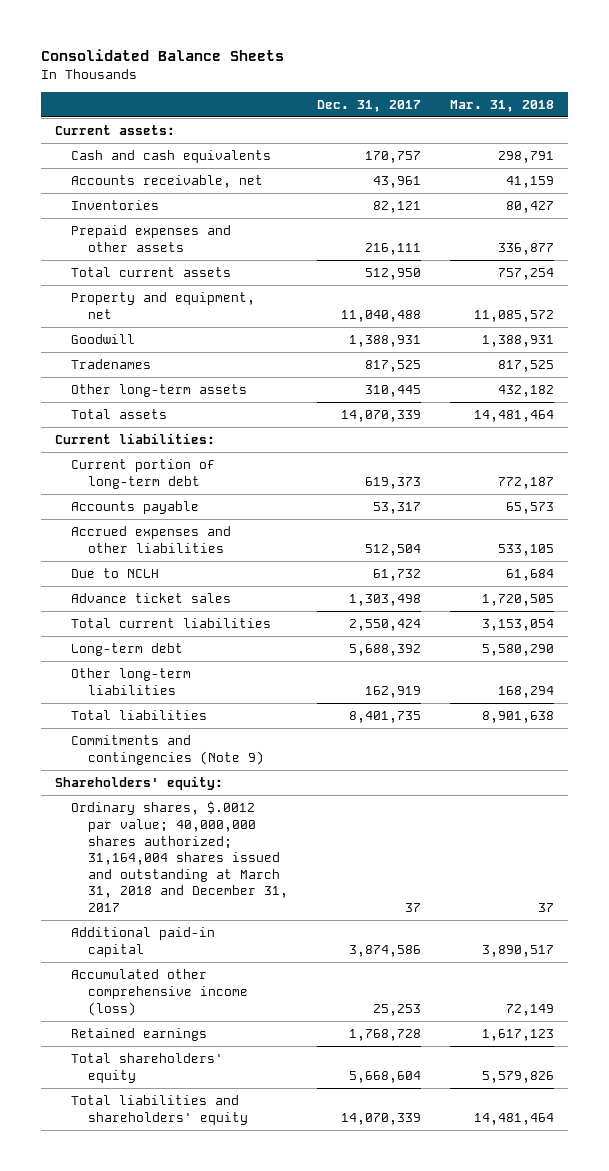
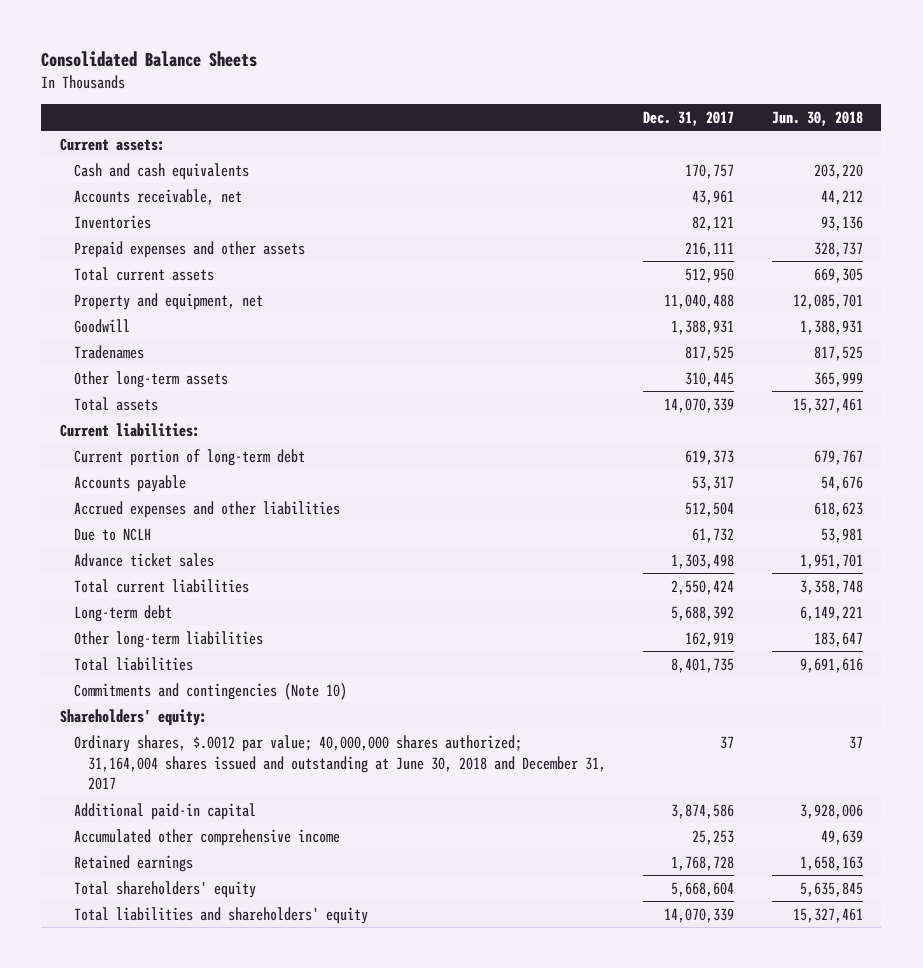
[449,99,554,112] Mar. 31, 2018 -> none
none -> [771,110,863,126] Jun. 30, 2018
[71,735,264,765] Commitments and contingencies (Note 9) -> [74,682,348,700] Commitments and contingencies (Note 10)
[71,801,288,913] Ordinary shares, $.0012 par value; 40,000,000 shares authorized; 31,164,004 shares issued and outstanding at March 31, 2018 and December 31, 2017 -> [74,734,607,791] Ordinary shares, $.0012 par value; 40,000,000 shares authorized; 31,164,004 shares issued and outstanding at June 30, 2018 and December 31, 2017
[71,969,248,1016] Accumulated other comprehensive income (loss) -> [74,828,341,846] Accumulated other comprehensive income

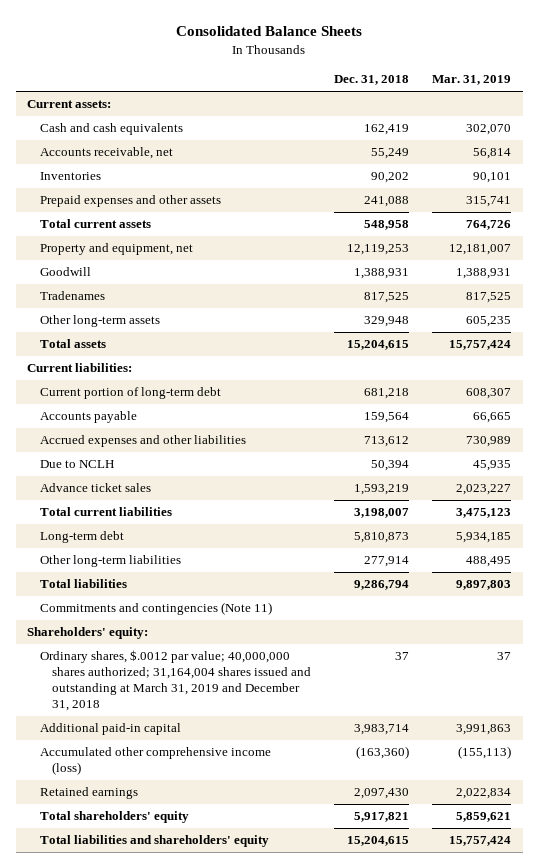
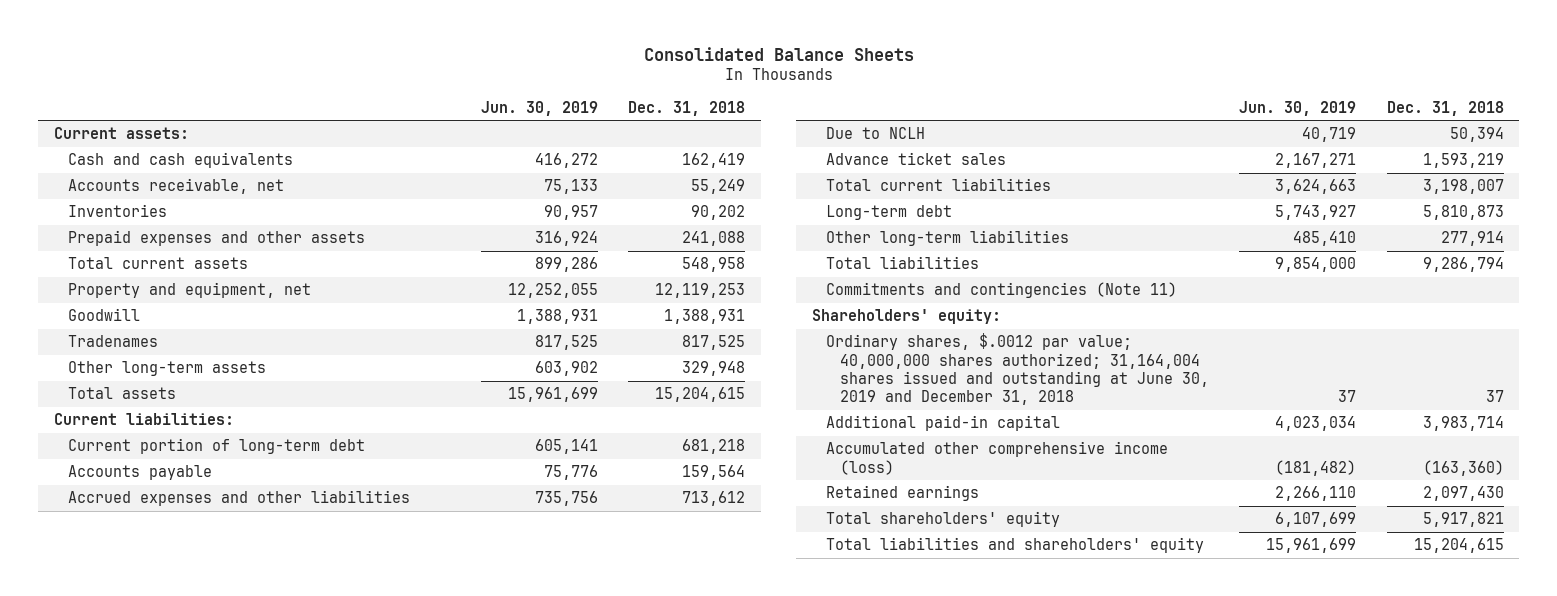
[432,75,512,86] Mar. 31, 2019 -> none
none -> [480,100,598,116] Jun. 30, 2019
[39,650,312,712] Ordinary shares, $.0012 par value; 40,000,000 shares authorized; 31,164,004 shares issued and outstanding at March 31, 2019 and December 31, 2018 -> [825,333,1209,406] Ordinary shares, $.0012 par value; 40,000,000 shares authorized; 31,164,004 shares issued and outstanding at June 30, 2019 and December 31, 2018

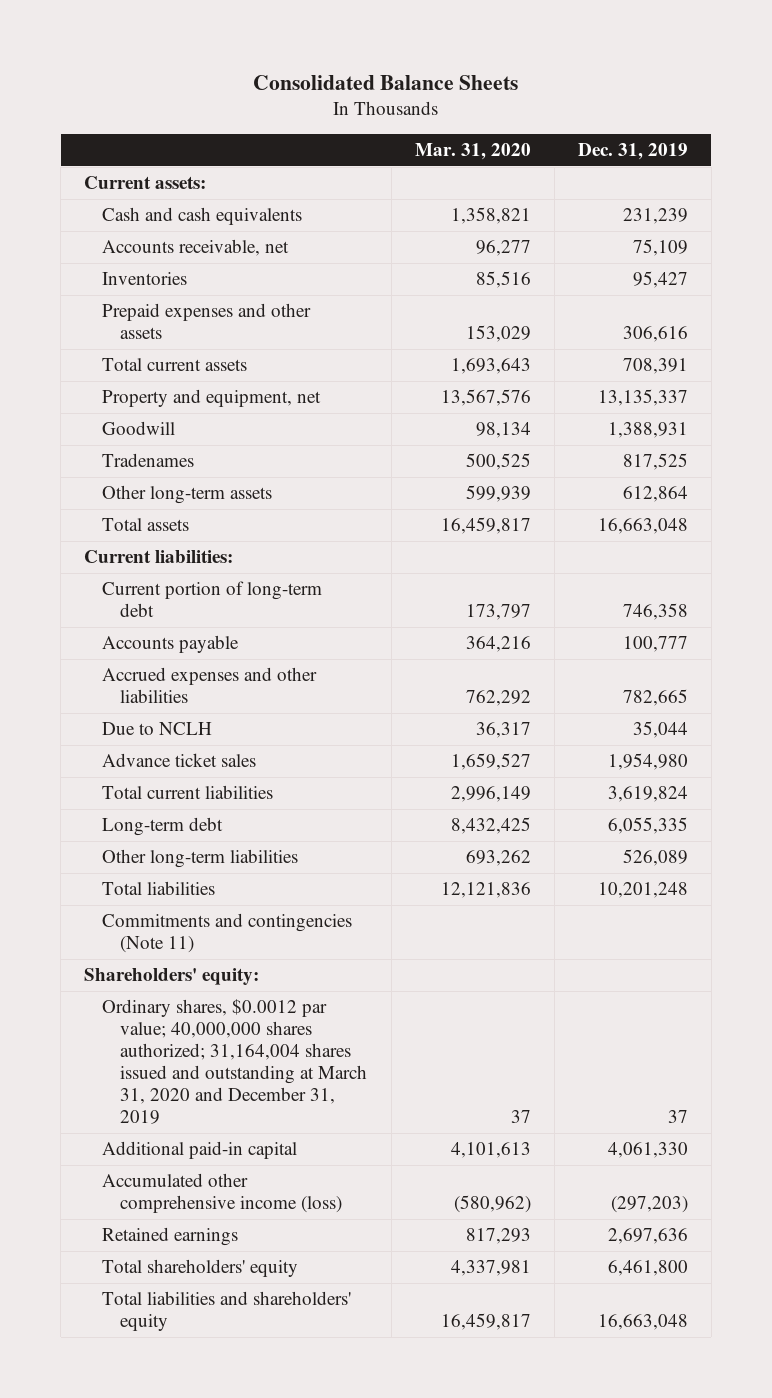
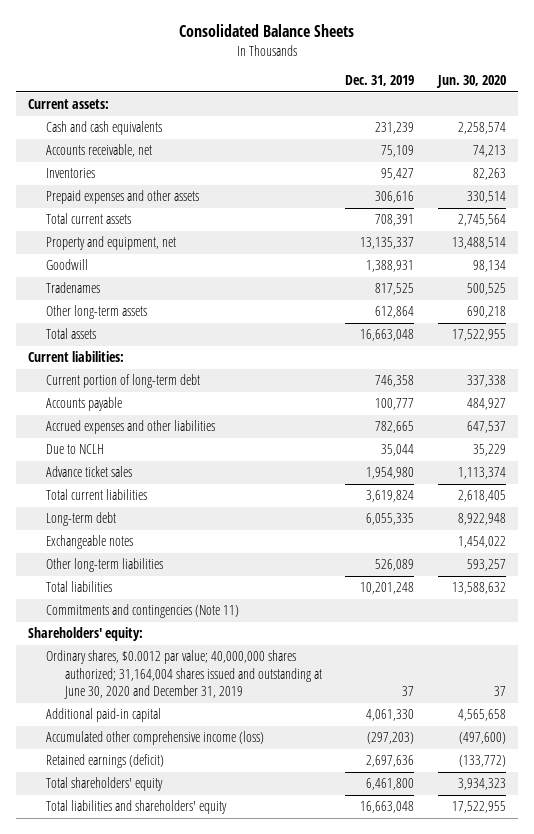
[414,142,531,160] Mar. 31, 2020 -> none
none -> [435,75,506,89] Jun. 30, 2020
none -> [46,535,134,550] Exchangeable notes
[102,999,368,1125] Ordinary shares, $0.0012 par value; 40,000,000 shares authorized; 31,164,004 shares issued and outstanding at March 31, 2020 and December 31, 2019 -> [46,650,322,700] Ordinary shares, $0.0012 par value; 40,000,000 shares authorized; 31,164,004 shares issued and outstanding at June 30, 2020 and December 31, 2019
[102,1227,239,1247] Retained earnings -> [46,754,165,769] Retained earnings (deficit)

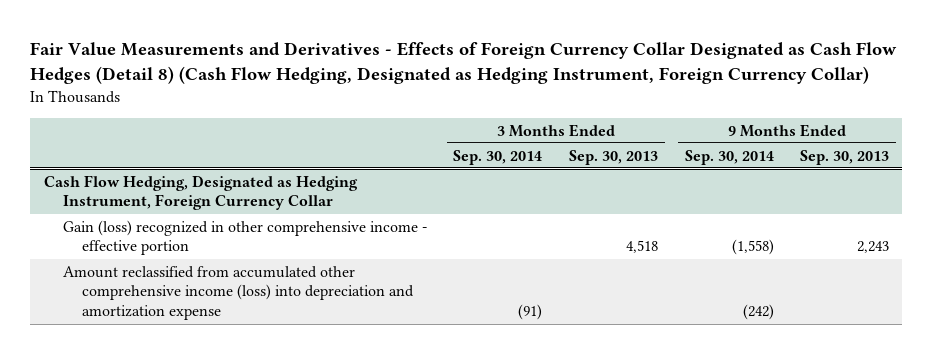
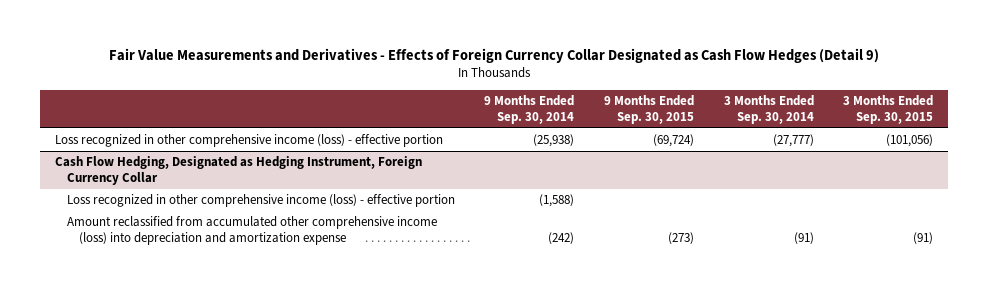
[30,42,898,85] Fair Value Measurements and Derivatives - Effects of Foreign Currency Collar Designated as Cash Flow Hedges (Detail 8) (Cash Flow Hedging, Designated as Hedging Instrument, Foreign Currency Collar) -> [109,47,880,63] Fair Value Measurements and Derivatives - Effects of Foreign Currency Collar Designated as Cash Flow Hedges (Detail 9)
[568,149,658,165] Sep. 30, 2013 -> none
[800,149,890,165] Sep. 30, 2013 -> none
none -> [603,95,694,125] 9 Months Ended Sep. 30, 2015
none -> [843,95,934,125] 3 Months Ended Sep. 30, 2015
none -> [54,133,443,147] Loss recognized in other comprehensive income (loss) - effective portion
[62,219,427,256] Gain (loss) recognized in other comprehensive income - effective portion -> [66,193,455,207] Loss recognized in other comprehensive income (loss) - effective portion
[731,239,774,256] (1,558) -> [539,193,575,207] (1,588)

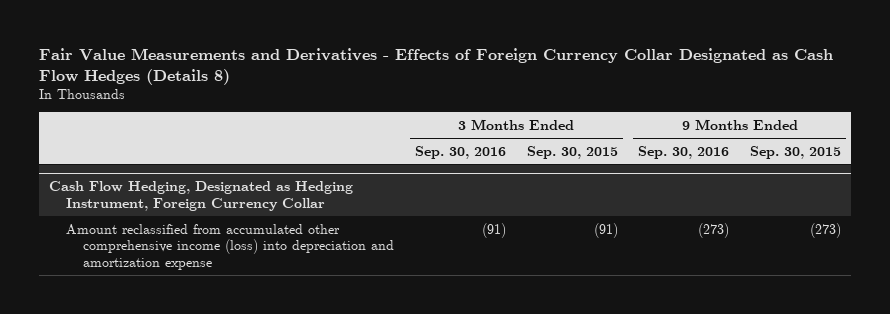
[109,47,880,63] Fair Value Measurements and Derivatives - Effects of Foreign Currency Collar Designated as Cash Flow Hedges (Detail 9) -> [38,47,833,85] Fair Value Measurements and Derivatives - Effects of Foreign Currency Collar Designated as Cash Flow Hedges (Details 8)
[484,95,575,125] 9 Months Ended Sep. 30, 2014 -> none
[723,95,814,125] 3 Months Ended Sep. 30, 2014 -> none
none -> [414,145,506,159] Sep. 30, 2016
none -> [638,145,730,159] Sep. 30, 2016
[54,133,443,147] Loss recognized in other comprehensive income (loss) - effective portion -> none
[66,193,455,207] Loss recognized in other comprehensive income (loss) - effective portion -> none

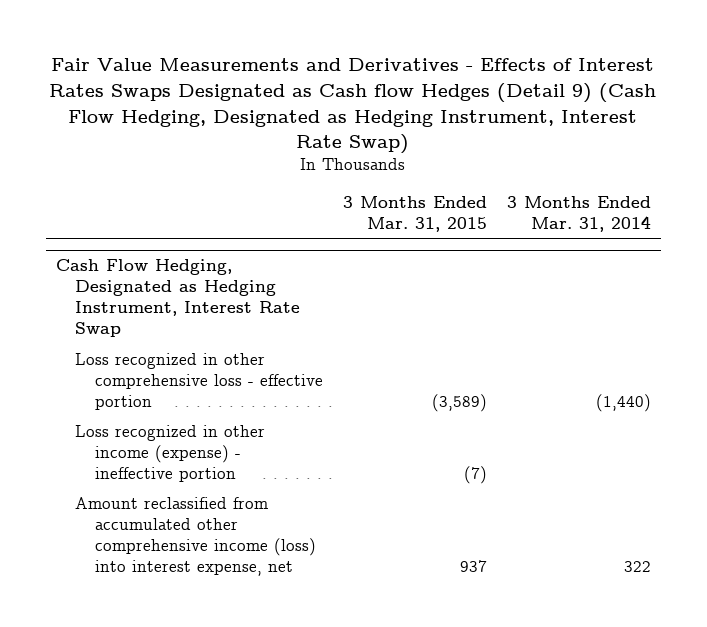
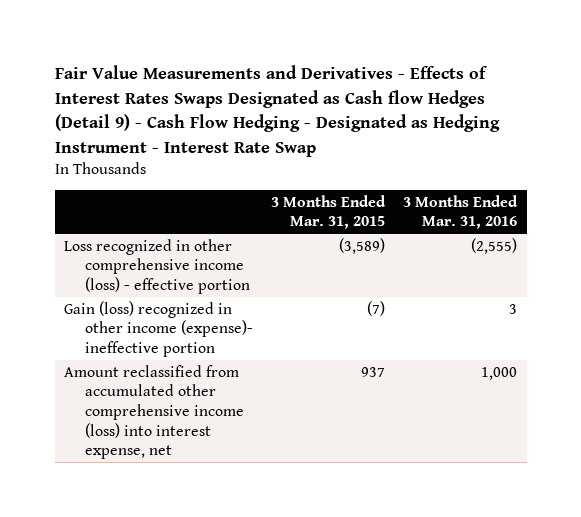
[49,58,657,155] Fair Value Measurements and Derivatives - Effects of Interest Rates Swaps Designated as Cash flow Hedges (Detail 9) (Cash Flow Hedging, Designated as Hedging Instrument, Interest Rate Swap) -> [54,65,500,157] Fair Value Measurements and Derivatives - Effects of Interest Rates Swaps Designated as Cash flow Hedges (Detail 9) - Cash Flow Hedging - Designated as Hedging Instrument - Interest Rate Swap
[507,196,652,232] 3 Months Ended Mar. 31, 2014 -> none
none -> [403,194,519,230] 3 Months Ended Mar. 31, 2016
[55,259,301,338] Cash Flow Hedging, Designated as Hedging Instrument, Interest Rate Swap -> none
[75,353,324,410] Loss recognized in other comprehensive loss - effective portion -> [63,238,250,295] Loss recognized in other comprehensive income (loss) - effective portion
[75,425,266,482] Loss recognized in other income (expense) - ineffective portion -> [63,300,253,358] Gain (loss) recognized in other income (expense)- ineffective portion

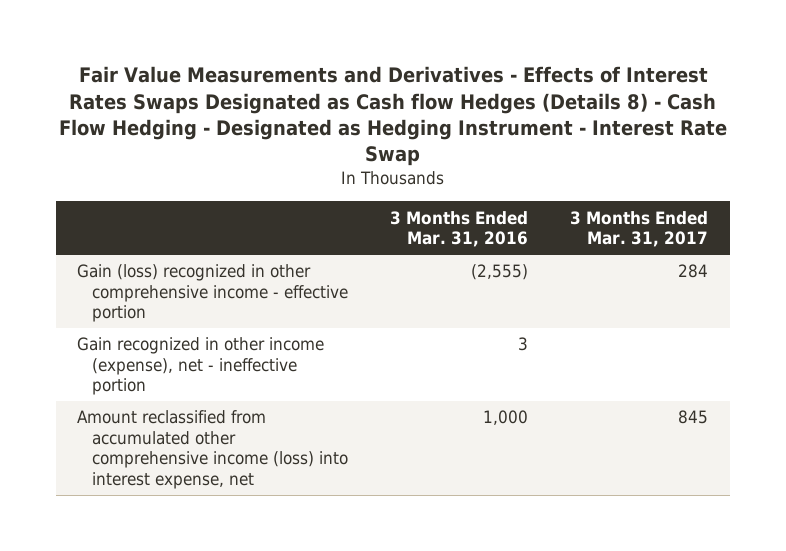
[54,65,500,157] Fair Value Measurements and Derivatives - Effects of Interest Rates Swaps Designated as Cash flow Hedges (Detail 9) - Cash Flow Hedging - Designated as Hedging Instrument - Interest Rate Swap -> [58,66,727,167] Fair Value Measurements and Derivatives - Effects of Interest Rates Swaps Designated as Cash flow Hedges (Details 8) - Cash Flow Hedging - Designated as Hedging Instrument - Interest Rate Swap
[271,194,387,230] 3 Months Ended Mar. 31, 2015 -> none
none -> [570,210,709,248] 3 Months Ended Mar. 31, 2017
[63,238,250,295] Loss recognized in other comprehensive income (loss) - effective portion -> [77,264,348,323] Gain (loss) recognized in other comprehensive income - effective portion
[63,300,253,358] Gain (loss) recognized in other income (expense)- ineffective portion -> [77,337,325,396] Gain recognized in other income (expense), net - ineffective portion

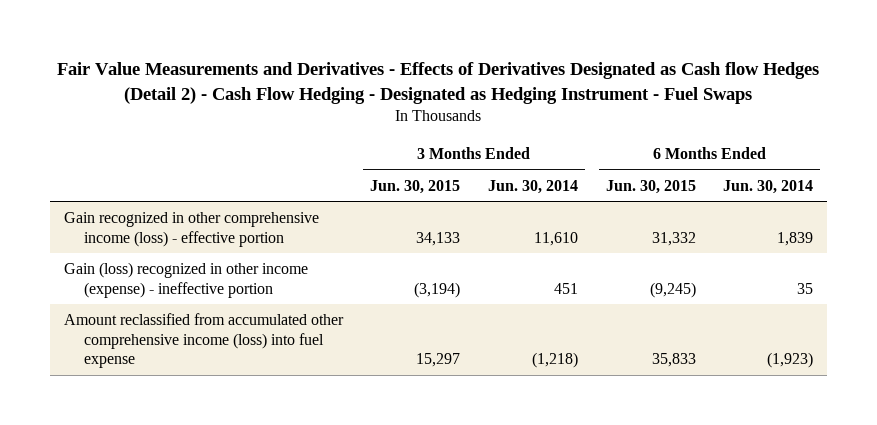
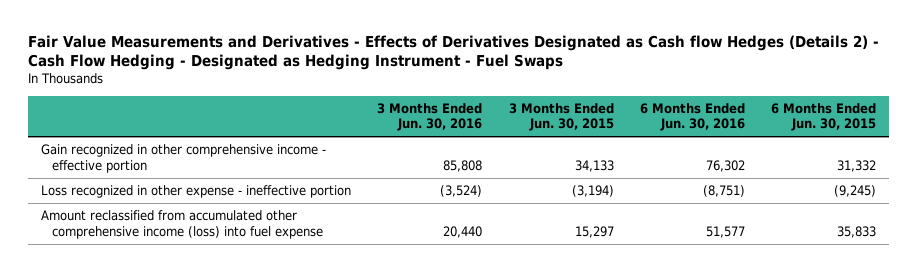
[57,61,820,104] Fair Value Measurements and Derivatives - Effects of Derivatives Designated as Cash flow Hedges (Detail 2) - Cash Flow Hedging - Designated as Hedging Instrument - Fuel Swaps -> [27,35,879,71] Fair Value Measurements and Derivatives - Effects of Derivatives Designated as Cash flow Hedges (Details 2) - Cash Flow Hedging - Designated as Hedging Instrument - Fuel Swaps
[487,179,578,194] Jun. 30, 2014 -> none
[723,179,814,194] Jun. 30, 2014 -> none
none -> [377,102,483,132] 3 Months Ended Jun. 30, 2016
none -> [639,102,745,132] 6 Months Ended Jun. 30, 2016
[63,212,319,247] Gain recognized in other comprehensive income (loss) - effective portion -> [40,144,326,173] Gain recognized in other comprehensive income - effective portion
[63,262,308,298] Gain (loss) recognized in other income (expense) - ineffective portion -> [40,185,351,199] Loss recognized in other expense - ineffective portion

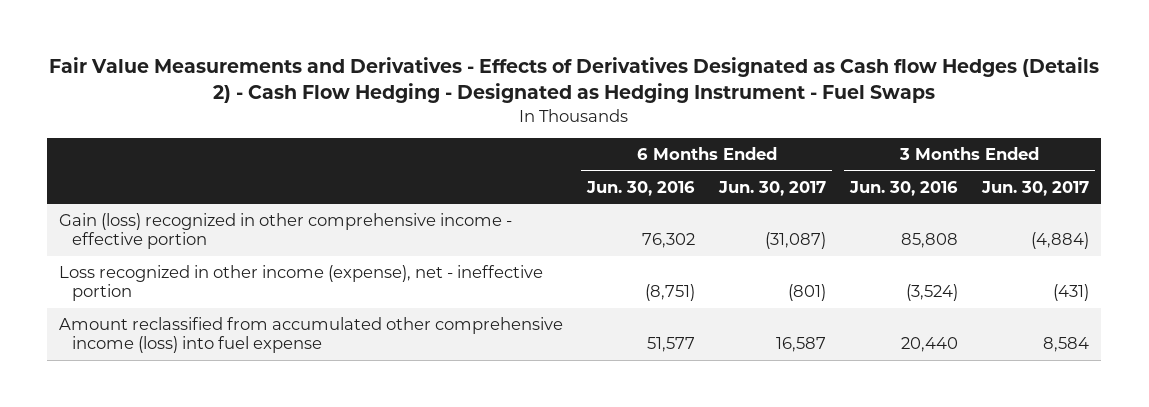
[508,102,614,132] 3 Months Ended Jun. 30, 2015 -> none
[771,102,877,132] 6 Months Ended Jun. 30, 2015 -> none
none -> [718,180,827,196] Jun. 30, 2017
none -> [981,180,1090,196] Jun. 30, 2017
[40,144,326,173] Gain recognized in other comprehensive income - effective portion -> [59,213,513,250] Gain (loss) recognized in other comprehensive income - effective portion
[40,185,351,199] Loss recognized in other expense - ineffective portion -> [59,265,544,302] Loss recognized in other income (expense), net - ineffective portion

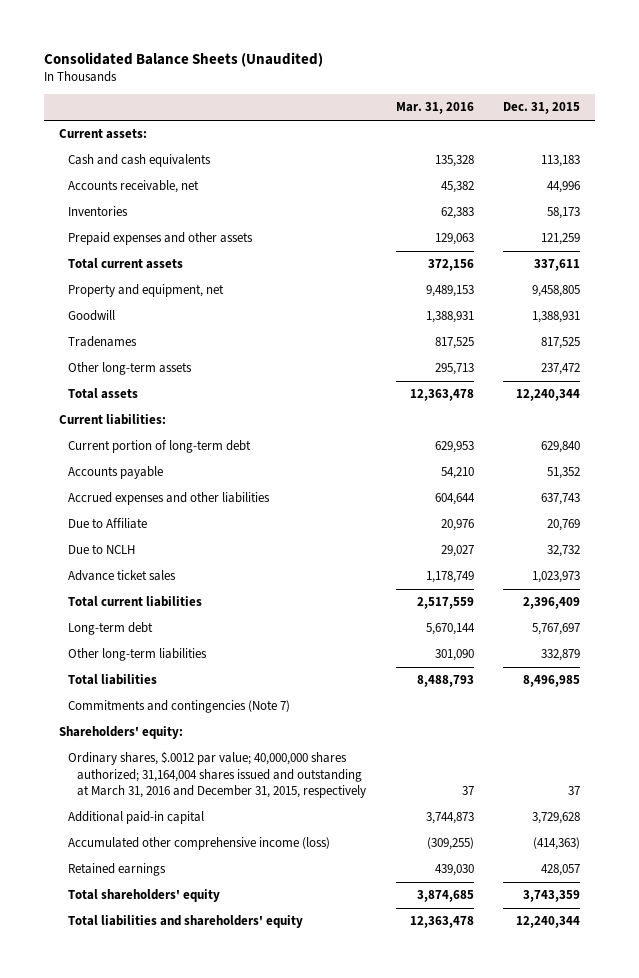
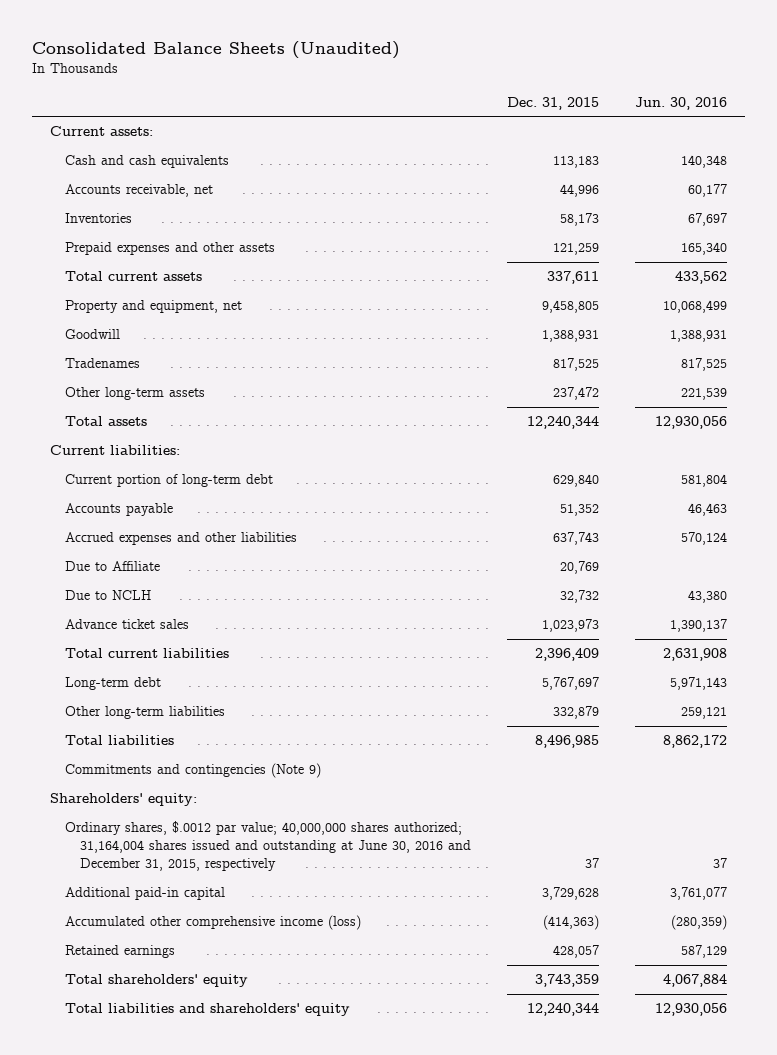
[395,102,474,115] Mar. 31, 2016 -> none
none -> [635,96,728,110] Jun. 30, 2016
[68,700,291,714] Commitments and contingencies (Note 7) -> [64,763,321,779] Commitments and contingencies (Note 9)
[68,751,367,798] Ordinary shares, $.0012 par value; 40,000,000 shares authorized; 31,164,004 shares issued and outstanding at March 31, 2016 and December 31, 2015, respectively -> [64,821,472,872] Ordinary shares, $.0012 par value; 40,000,000 shares authorized; 31,164,004 shares issued and outstanding at June 30, 2016 and December 31, 2015, respectively

